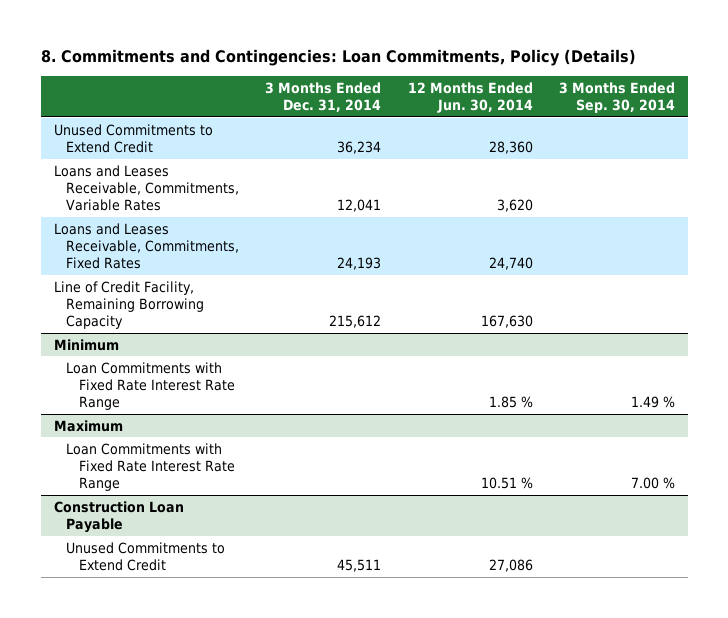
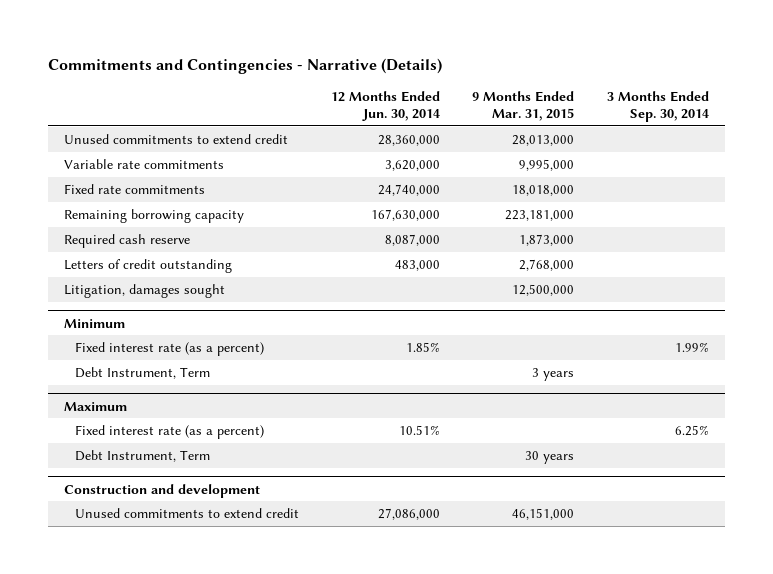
[40,48,636,66] 8. Commitments and Contingencies: Loan Commitments, Policy (Details) -> [47,57,442,74] Commitments and Contingencies - Narrative (Details)
[265,81,382,112] 3 Months Ended Dec. 31, 2014 -> none
none -> [472,90,575,121] 9 Months Ended Mar. 31, 2015
[53,123,213,154] Unused Commitments to Extend Credit -> [64,133,289,144] Unused commitments to extend credit
[488,141,533,155] 28,360 -> [377,134,440,146] 28,360,000
[53,164,240,212] Loans and Leases Receivable, Commitments, Variable Rates -> [64,158,225,169] Variable rate commitments
[496,199,533,213] 3,620 -> [384,159,440,171] 3,620,000
[53,222,240,270] Loans and Leases Receivable, Commitments, Fixed Rates -> [64,183,206,194] Fixed rate commitments
[488,257,533,271] 24,740 -> [377,183,440,196] 24,740,000
[53,280,205,330] Line of Credit Facility, Remaining Borrowing Capacity -> [64,208,245,223] Remaining borrowing capacity
[480,315,533,329] 167,630 -> [370,208,440,221] 167,630,000
none -> [64,233,191,248] Required cash reserve
none -> [64,258,233,273] Letters of credit outstanding
none -> [64,283,226,298] Litigation, damages sought
[66,361,236,411] Loan Commitments with Fixed Rate Interest Rate Range -> none
none -> [74,341,264,356] Fixed interest rate (as a percent)
none -> [74,366,210,379] Debt Instrument, Term
[66,442,236,492] Loan Commitments with Fixed Rate Interest Rate Range -> none
none -> [74,424,264,439] Fixed interest rate (as a percent)
none -> [74,449,210,462] Debt Instrument, Term
[53,500,184,534] Construction Loan Payable -> [64,483,261,498] Construction and development
[66,541,226,572] Unused Commitments to Extend Credit -> [74,507,299,518] Unused commitments to extend credit
[488,559,533,573] 27,086 -> [377,507,440,520] 27,086,000

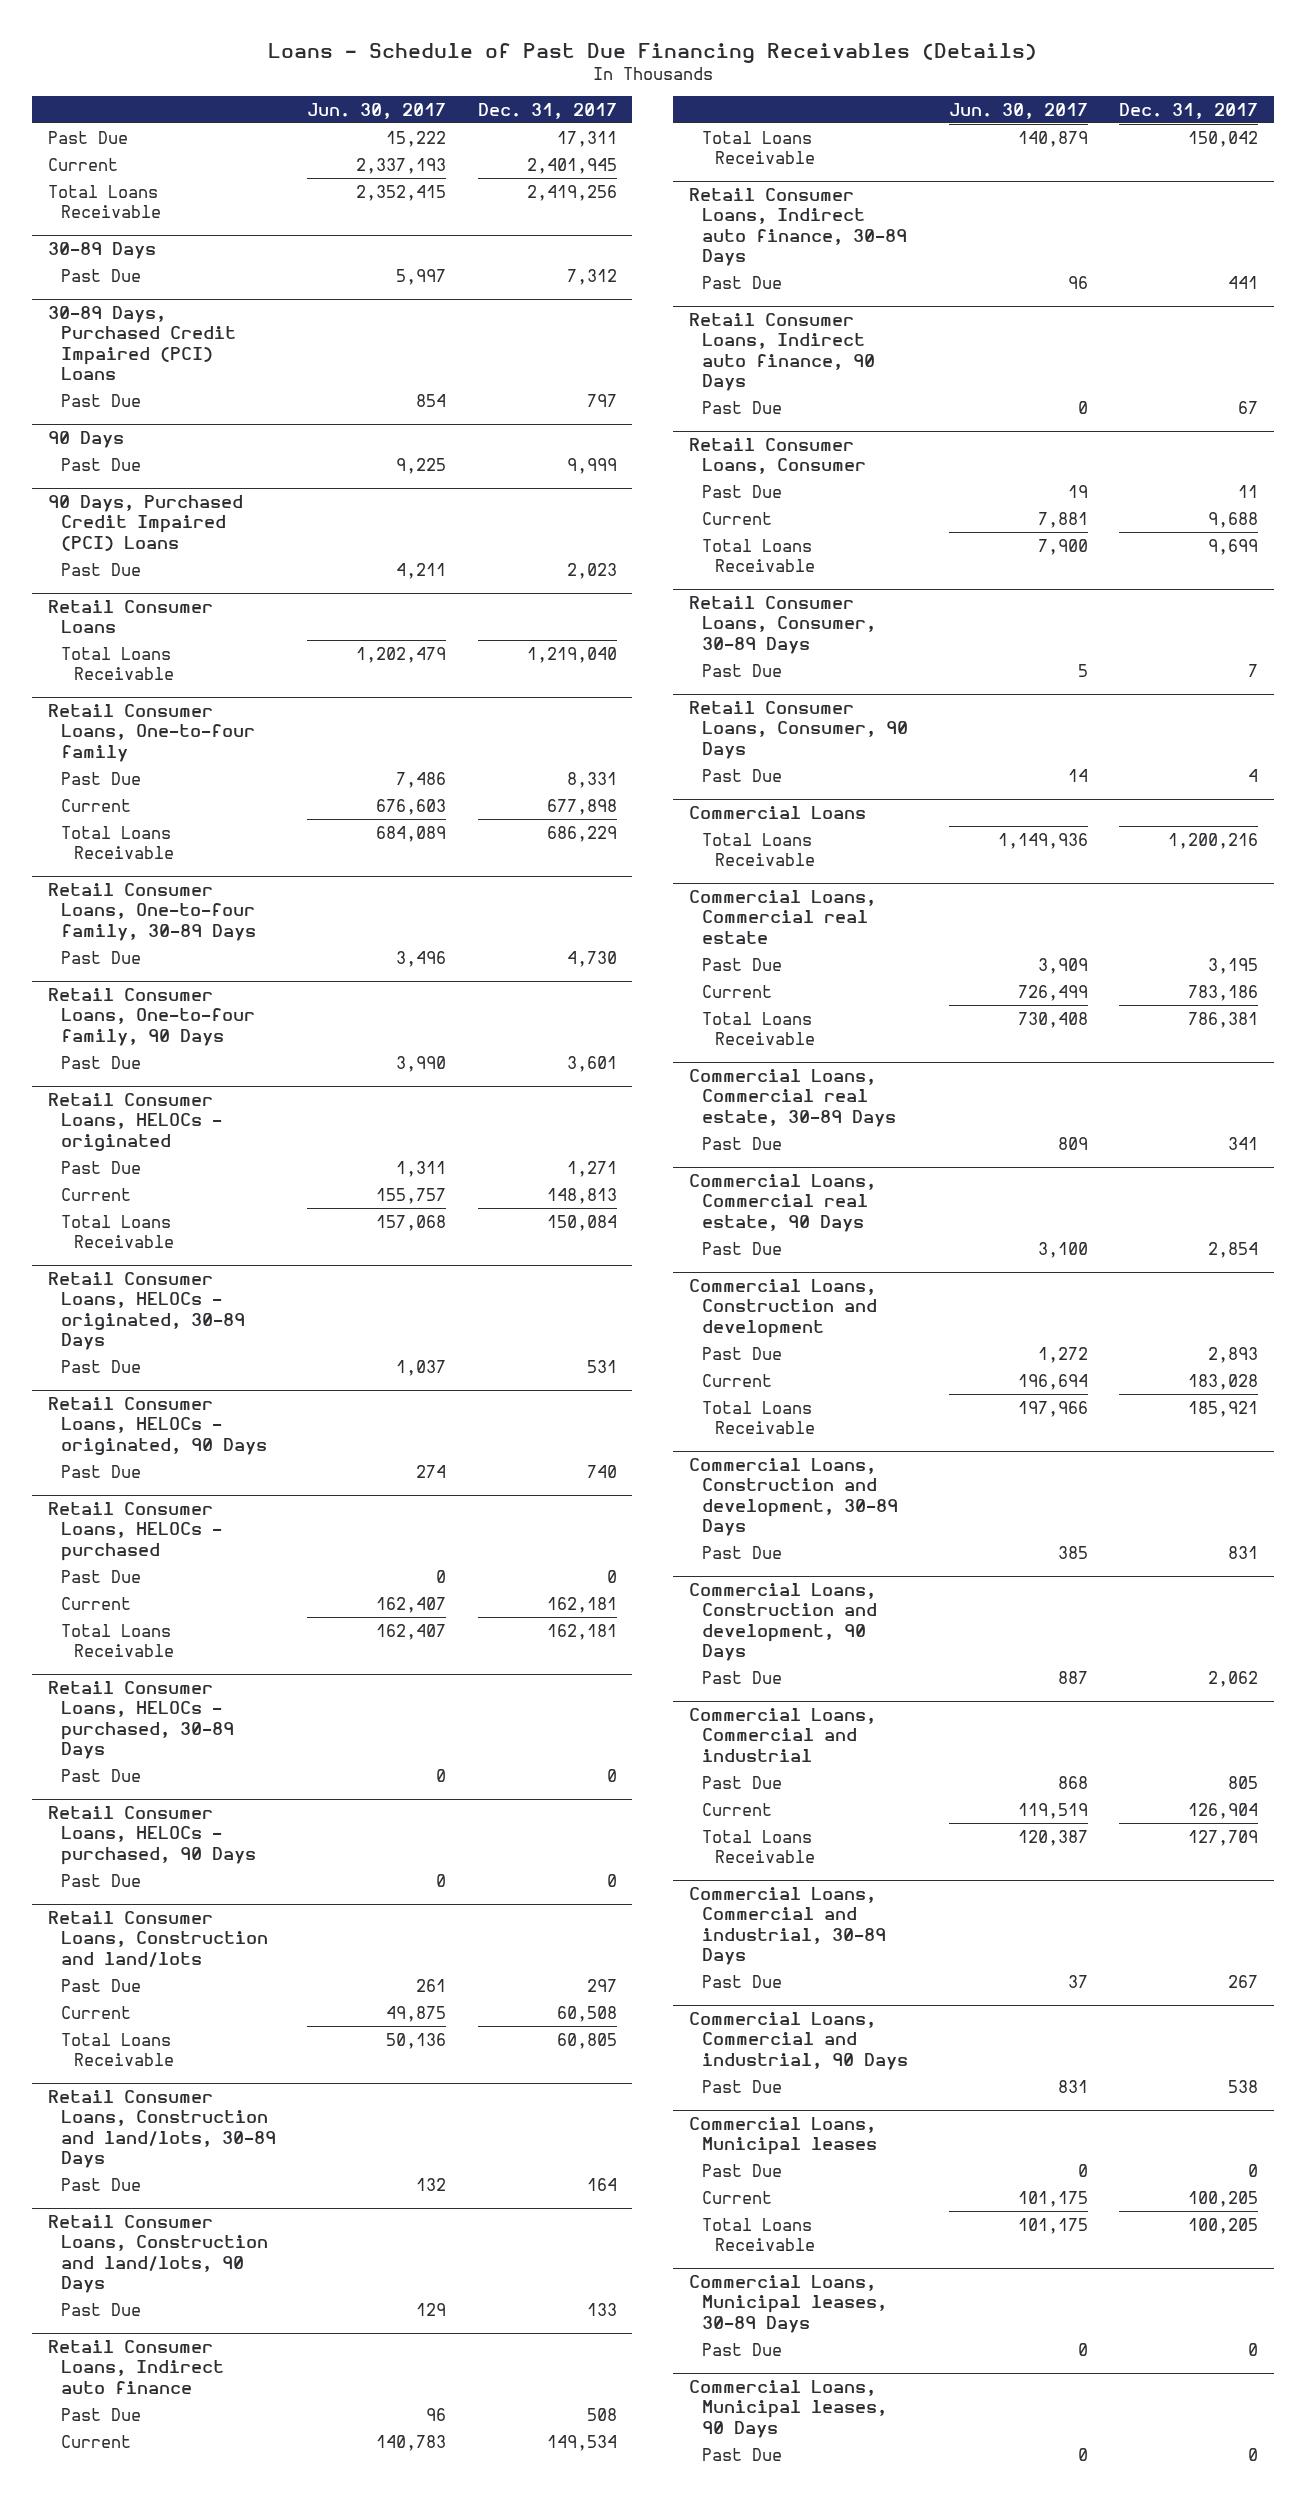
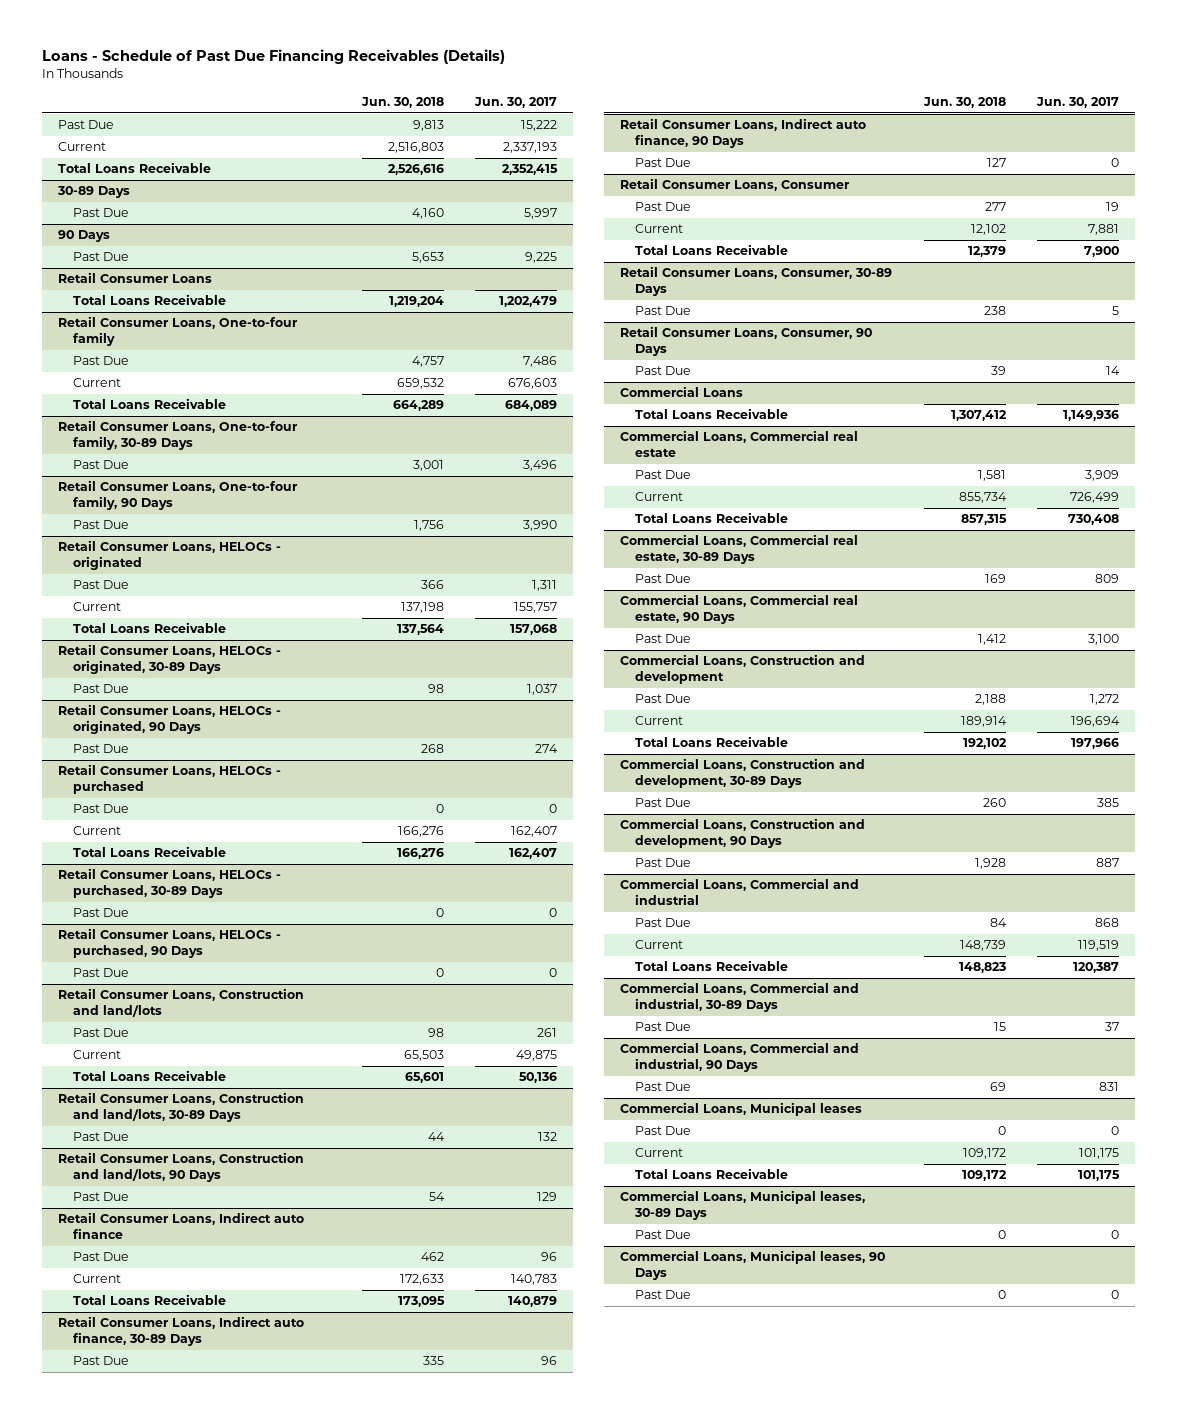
[477,102,617,119] Dec. 31, 2017 -> none
none -> [360,97,444,109] Jun. 30, 2018
[47,305,236,381] 30-89 Days, Purchased Credit Impaired (PCI) Loans -> none
[60,393,141,407] Past Due -> none
[47,494,243,551] 90 Days, Purchased Credit Impaired (PCI) Loans -> none
[60,562,141,576] Past Due -> none

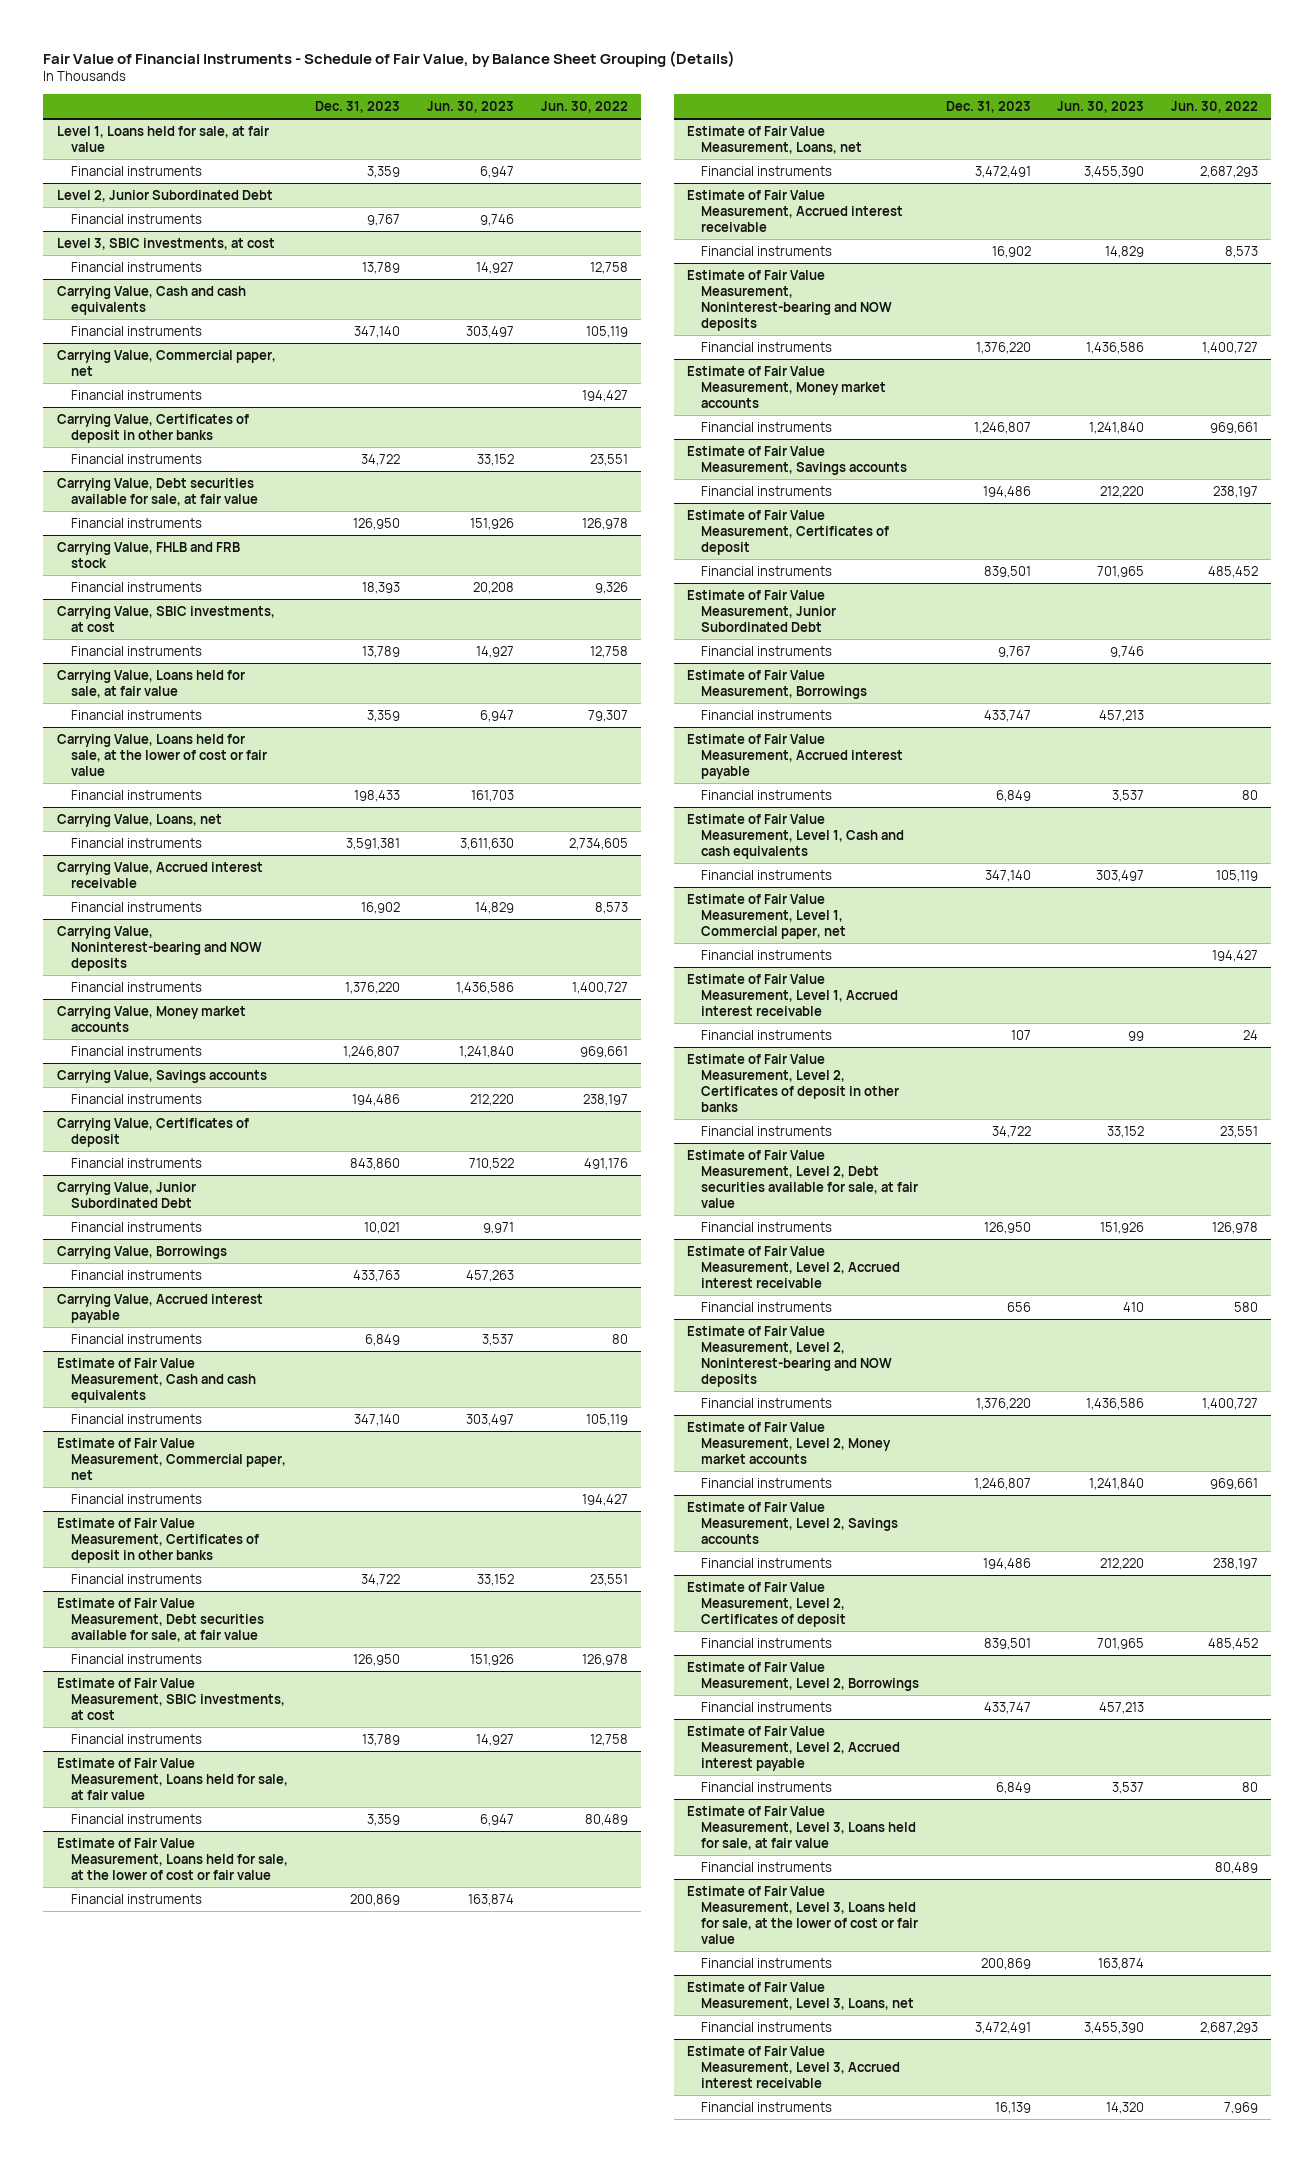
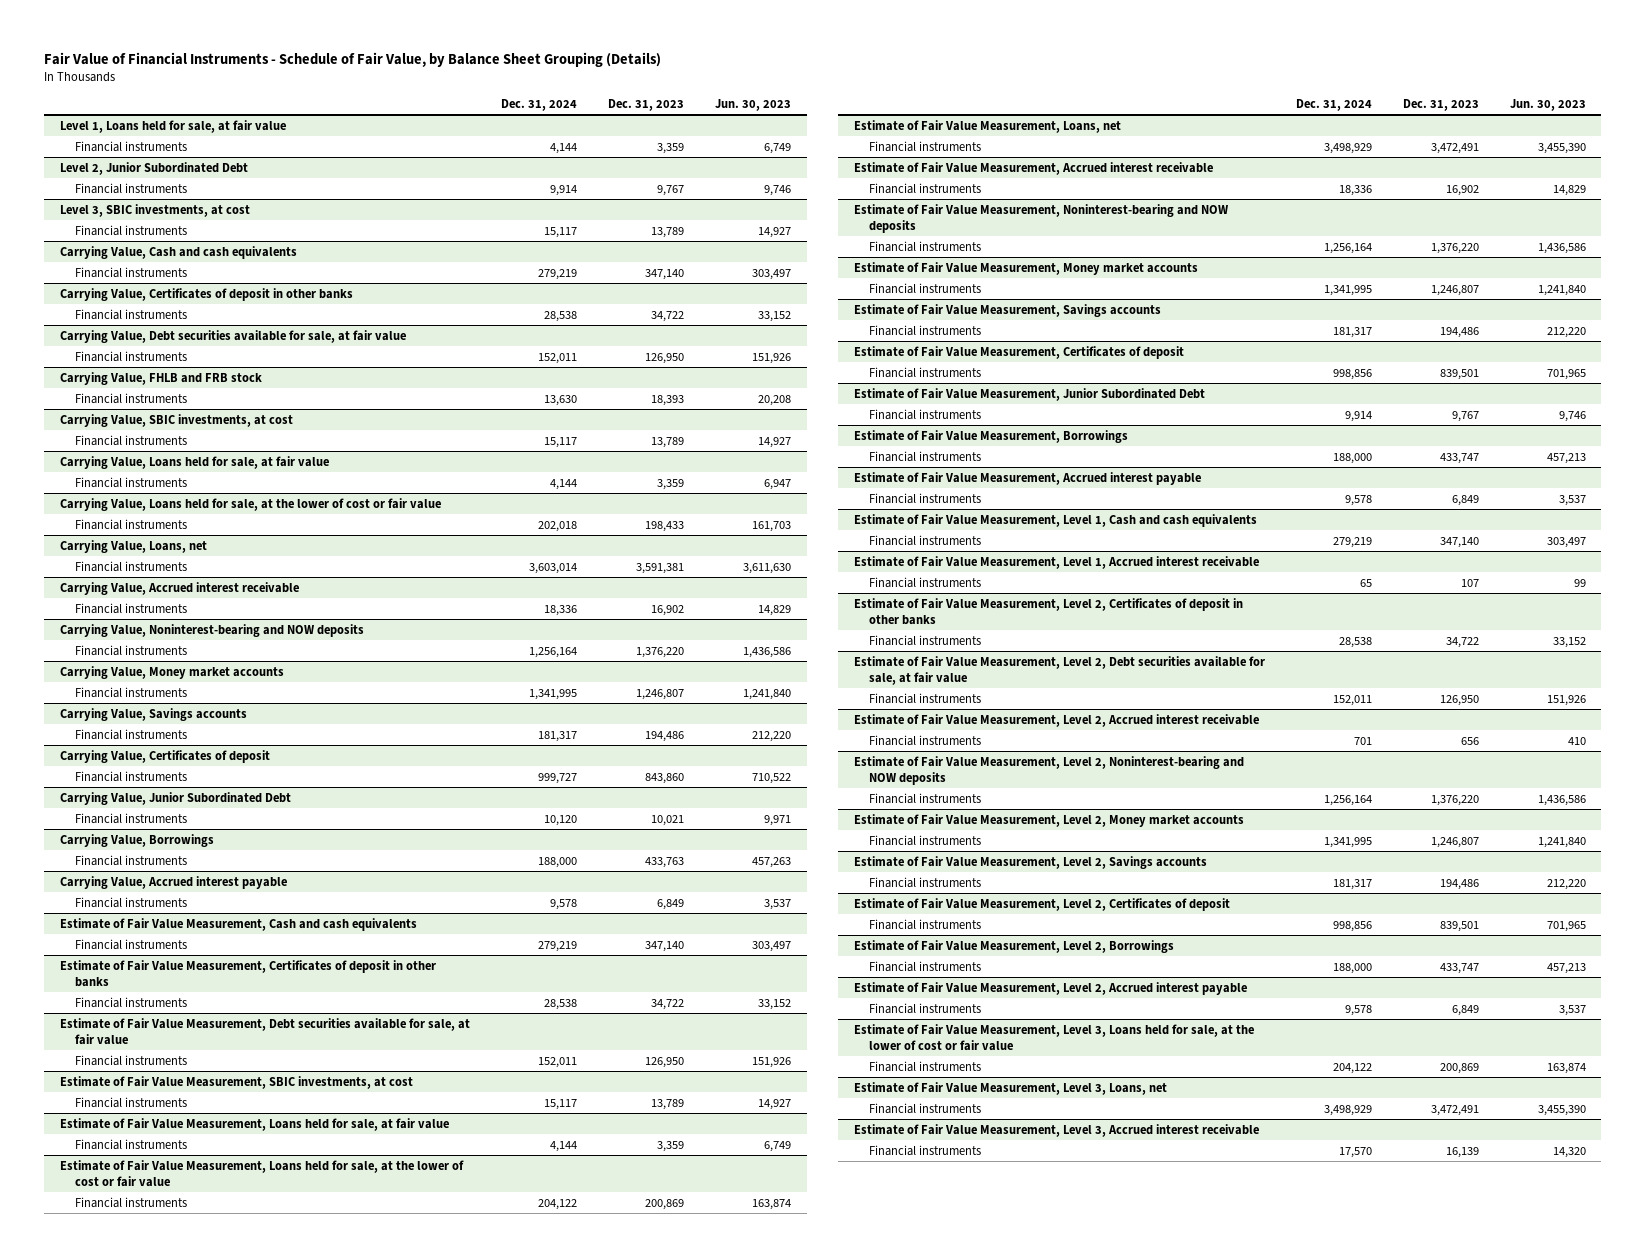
[540,101,628,114] Jun. 30, 2022 -> none
none -> [501,98,578,111] Dec. 31, 2024
[479,165,514,178] 6,947 -> [764,142,792,154] 6,749
[56,349,276,376] Carrying Value, Commercial paper, net -> none
[70,389,202,400] Financial instruments -> none
[56,1437,286,1481] Estimate of Fair Value Measurement, Commercial paper, net -> none
[70,1493,202,1504] Financial instruments -> none
[479,1813,514,1826] 6,947 -> [764,1140,792,1152] 6,749
[687,893,847,940] Estimate of Fair Value Measurement, Level 1, Commercial paper, net -> none
[701,949,833,960] Financial instruments -> none
[687,1805,917,1851] Estimate of Fair Value Measurement, Level 3, Loans held for sale, at fair value -> none
[701,1861,833,1872] Financial instruments -> none

